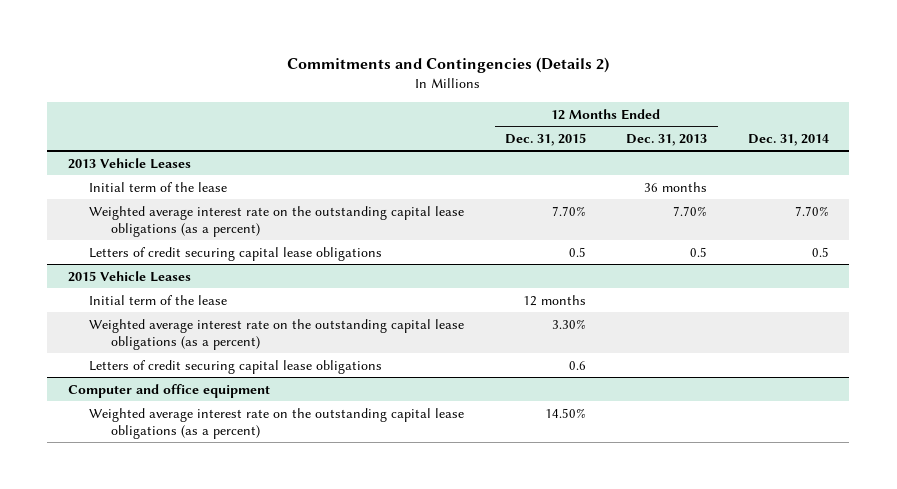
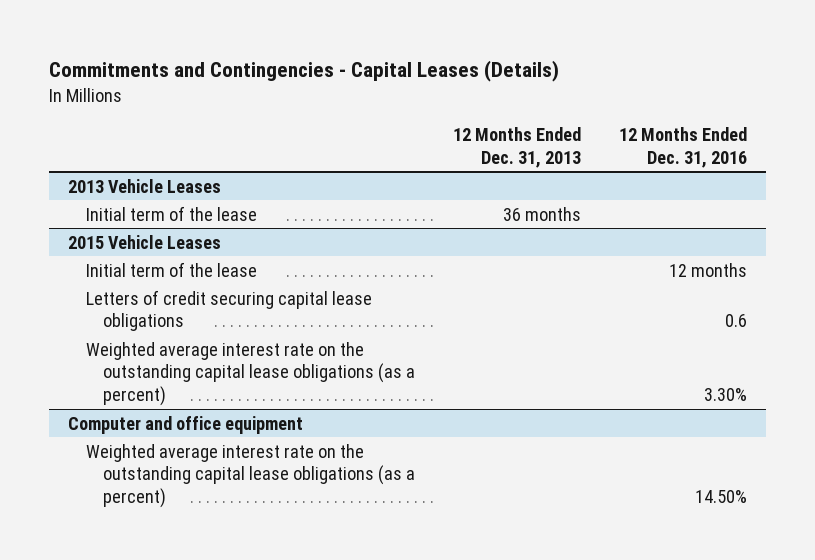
[287,57,610,74] Commitments and Contingencies (Details 2) -> [49,60,560,83] Commitments and Contingencies - Capital Leases (Details)
[504,132,586,146] Dec. 31, 2015 -> none
[748,133,830,146] Dec. 31, 2014 -> none
none -> [619,126,748,168] 12 Months Ended Dec. 31, 2016
[89,205,465,237] Weighted average interest rate on the outstanding capital lease obligations (as a percent) -> none
[89,246,383,261] Letters of credit securing capital lease obligations -> none
[89,318,465,350] Weighted average interest rate on the outstanding capital lease obligations (as a percent) -> [85,341,416,407] Weighted average interest rate on the outstanding capital lease obligations (as a percent)

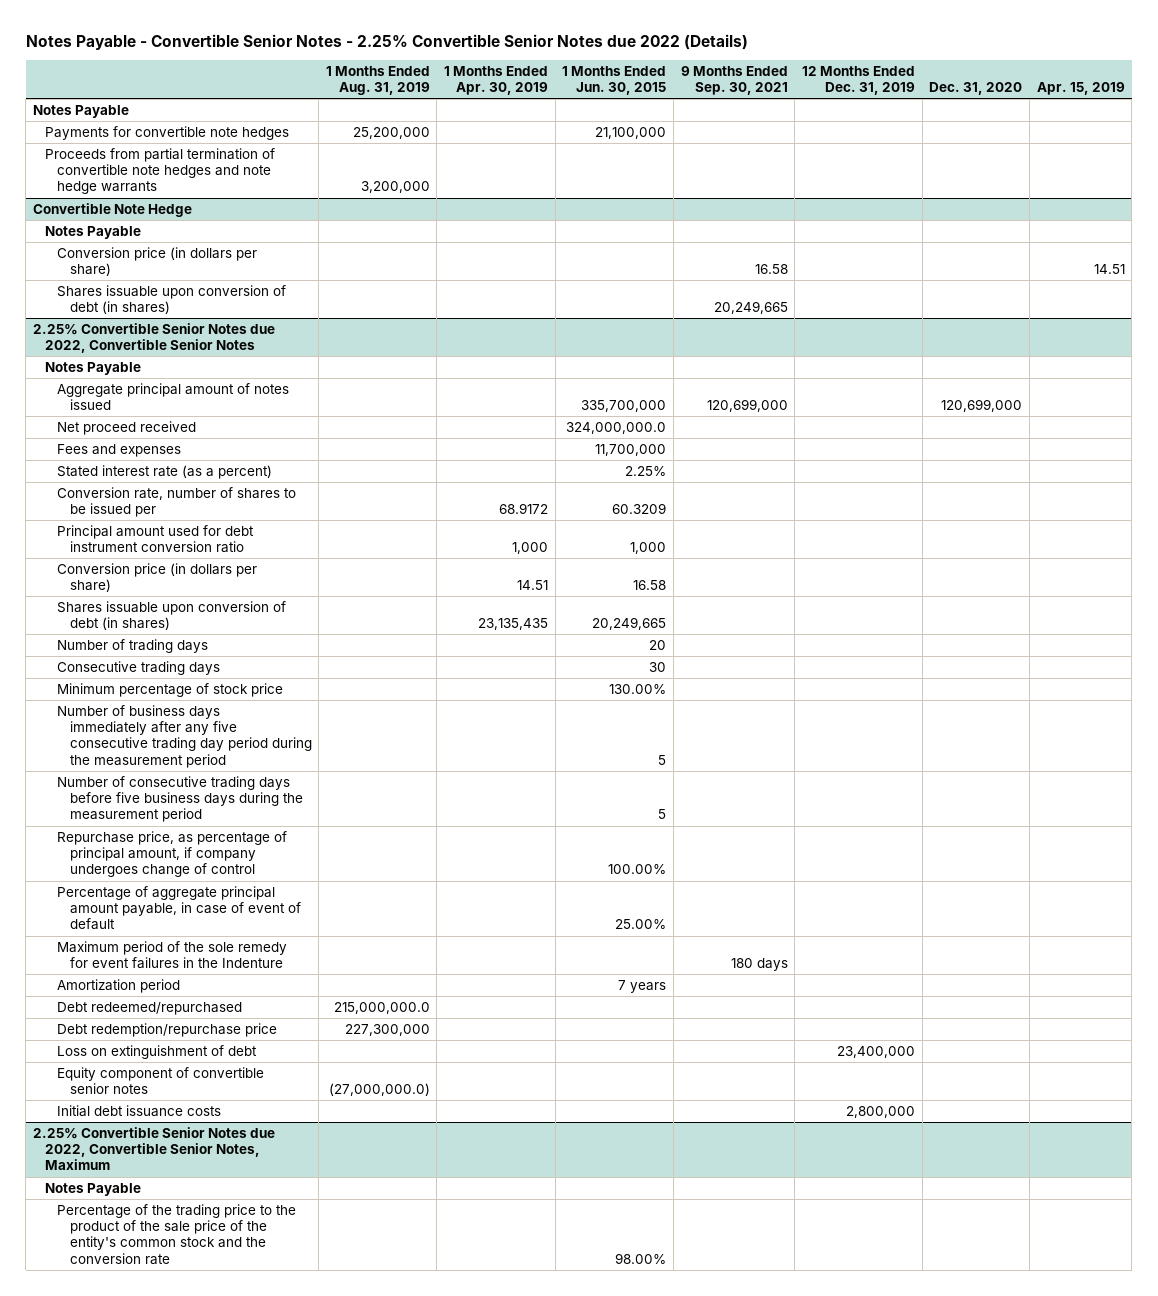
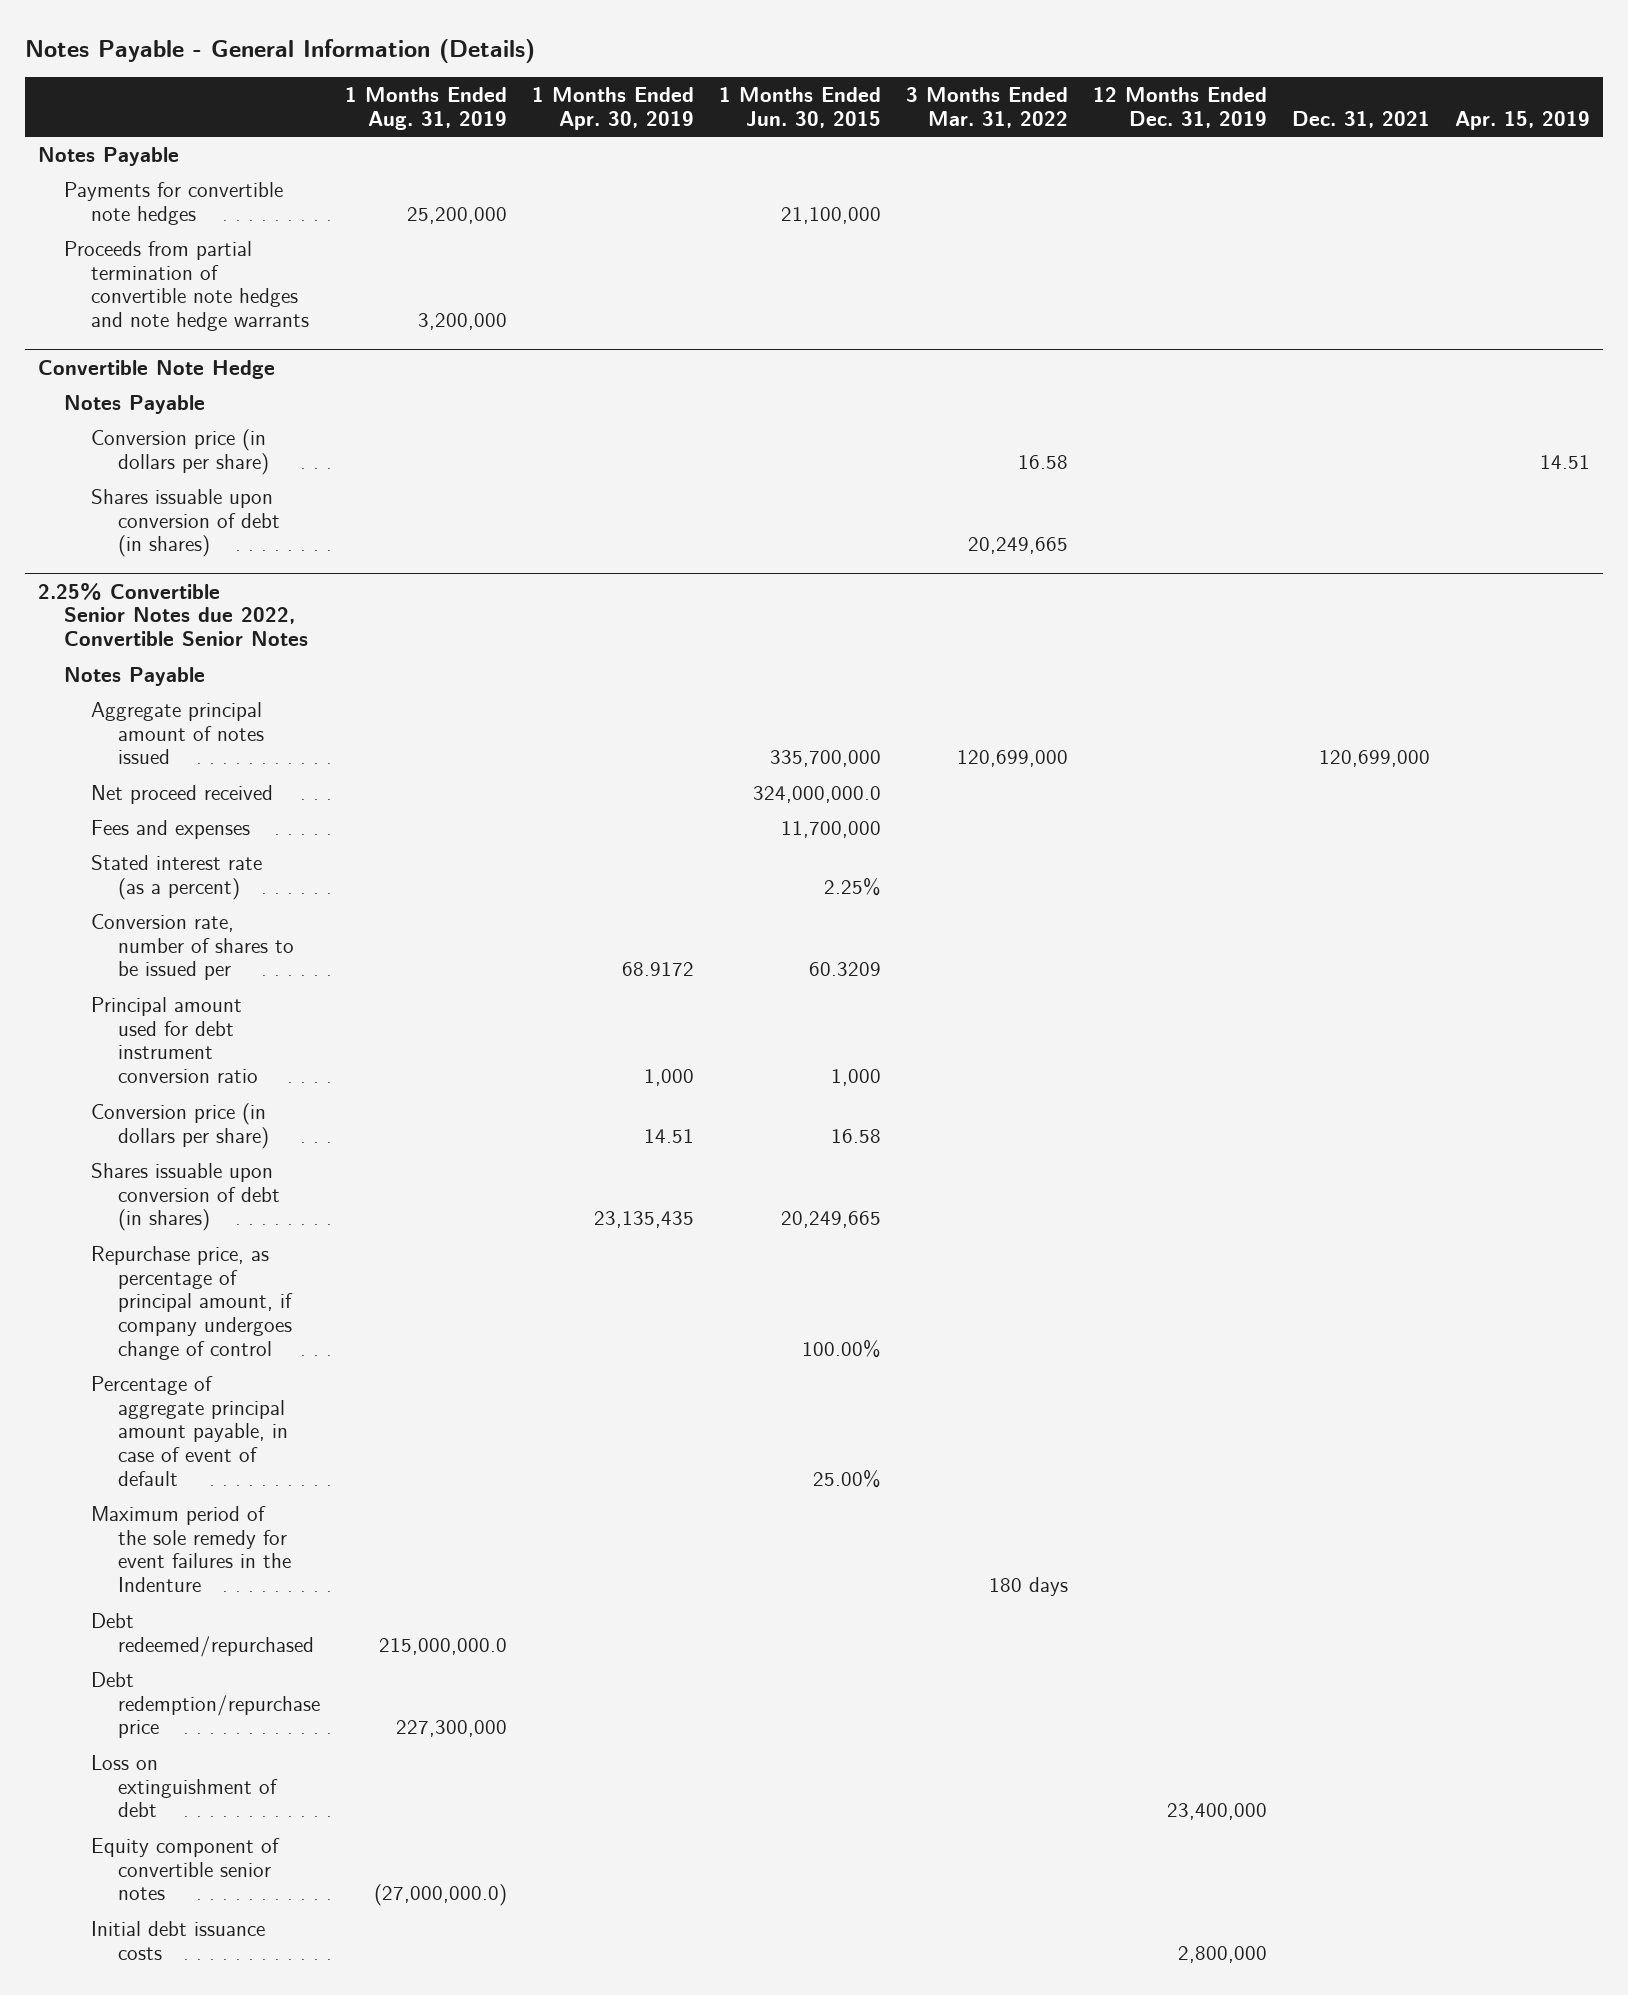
[25,33,748,50] Notes Payable - Convertible Senior Notes - 2.25% Convertible Senior Notes due 2022 (Details) -> [25,38,536,63] Notes Payable - General Information (Details)
[680,66,788,96] 9 Months Ended Sep. 30, 2021 -> none
[929,82,1023,96] Dec. 31, 2020 -> none
none -> [906,86,1069,128] 3 Months Ended Mar. 31, 2022
none -> [1292,110,1431,128] Dec. 31, 2021
[57,638,209,653] Number of trading days -> none
[57,660,221,675] Consecutive trading days -> none
[57,682,284,697] Minimum percentage of stock price -> none
[57,704,312,768] Number of business days immediately after any five consecutive trading day period during the measurement period -> none
[57,775,303,823] Number of consecutive trading days before five business days during the measurement period -> none
[57,978,181,993] Amortization period -> none
[33,1126,276,1171] 2.25% Convertible Senior Notes due 2022, Convertible Senior Notes, Maximum -> none
[45,1182,142,1196] Notes Payable -> none
[57,1203,297,1265] Percentage of the trading price to the product of the sale price of the entity's common stock and the conversion rate -> none

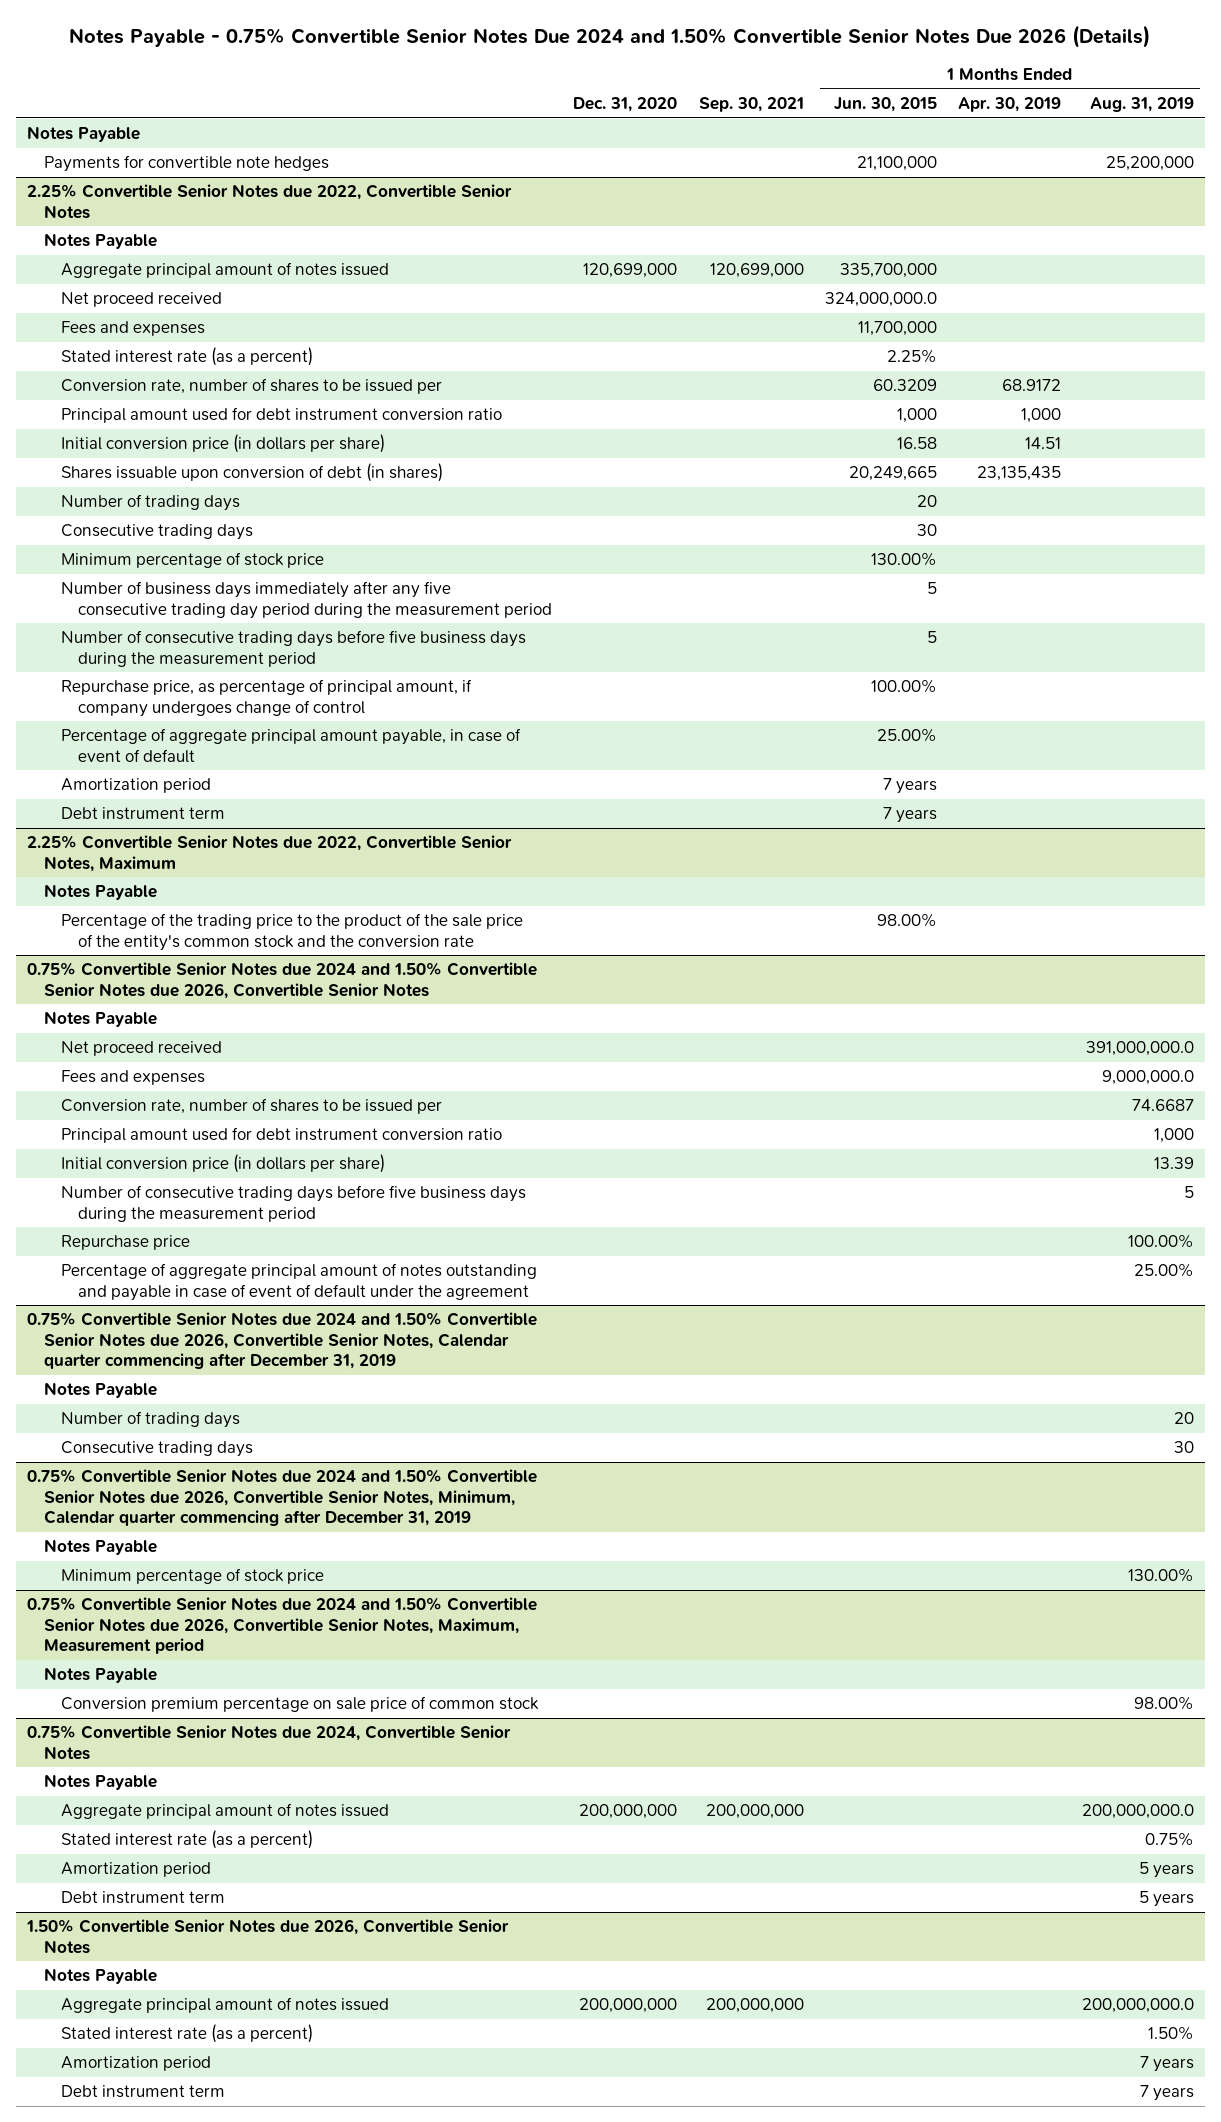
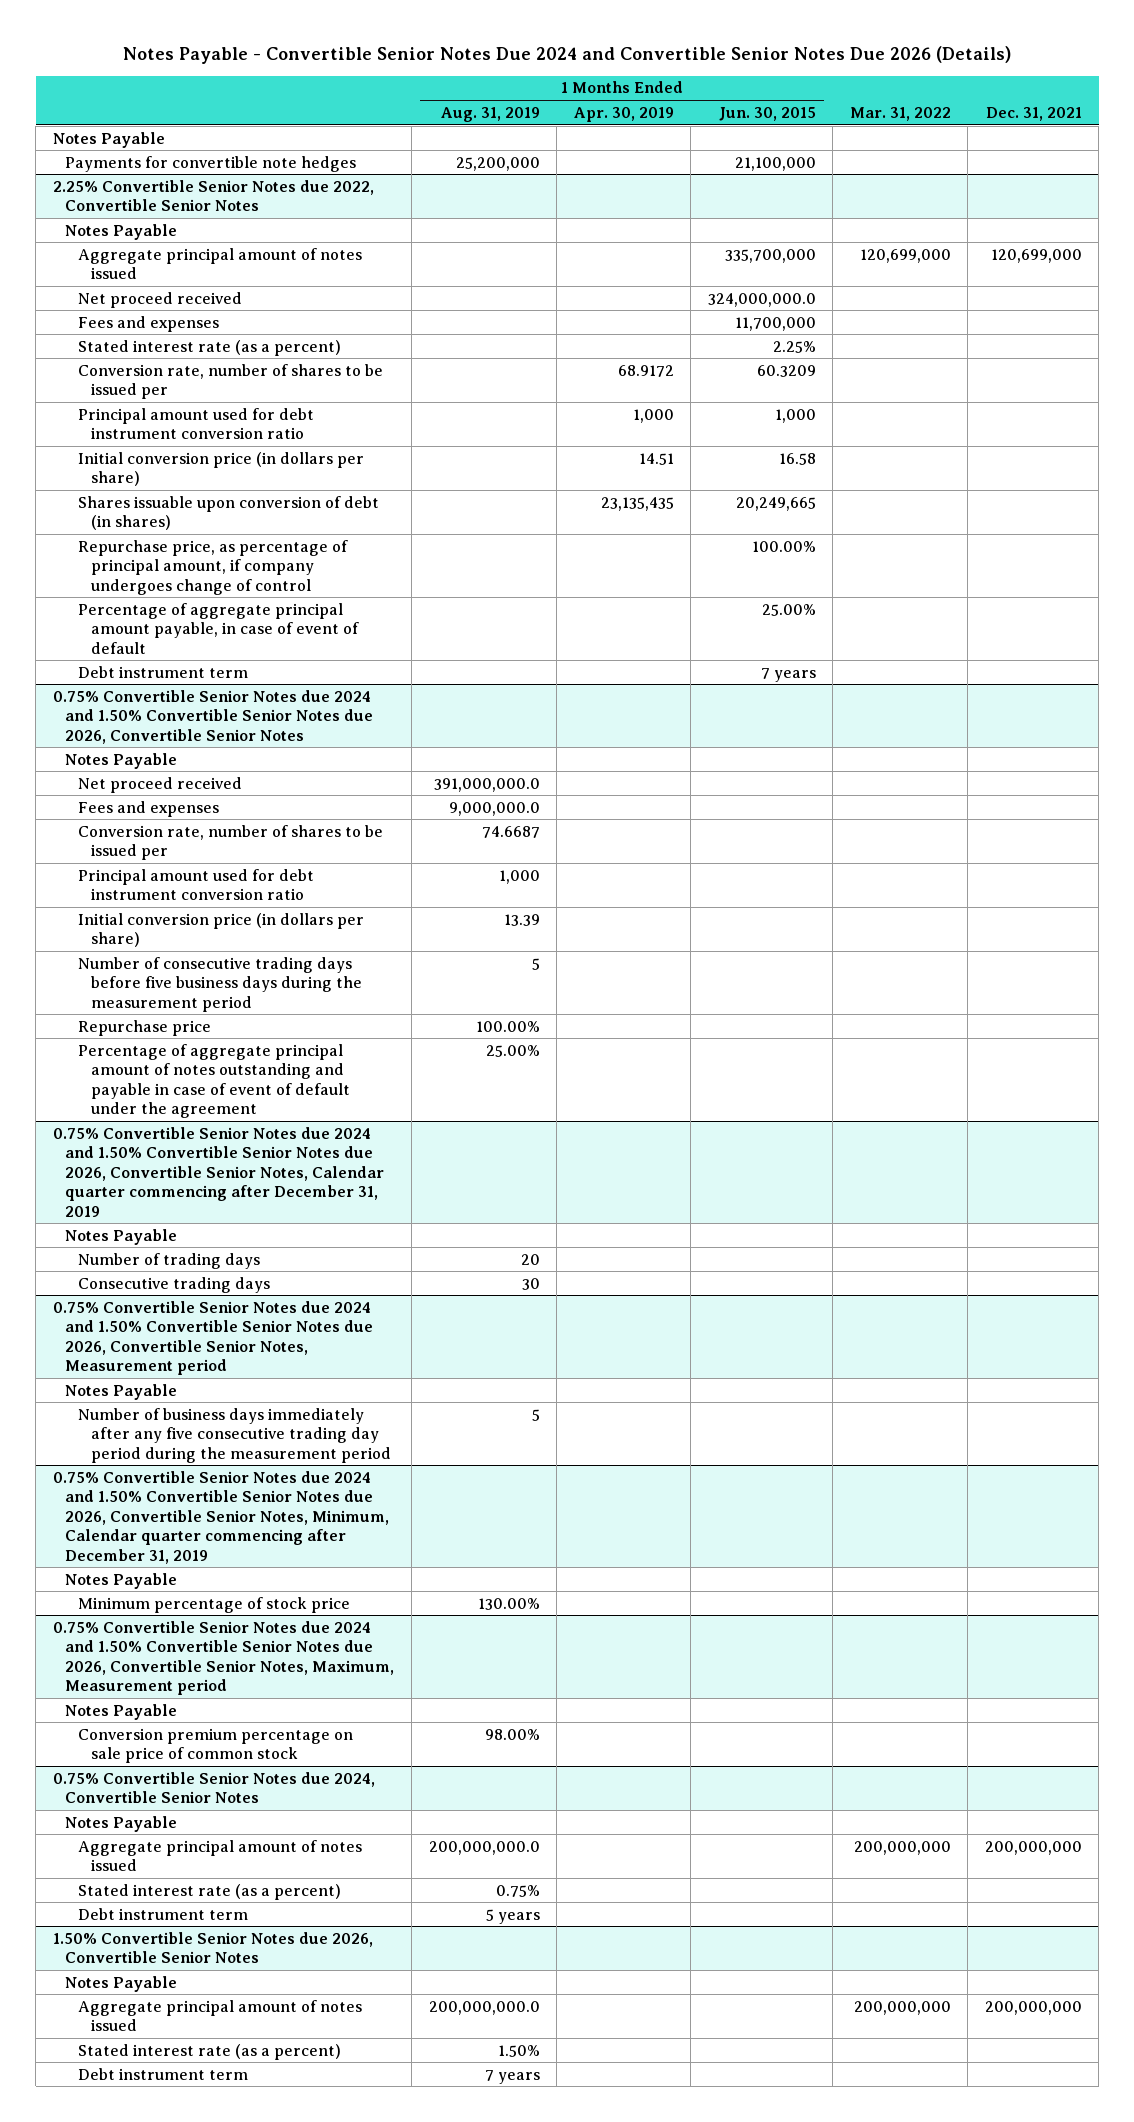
[69,24,1151,48] Notes Payable - 0.75% Convertible Senior Notes Due 2024 and 1.50% Convertible Senior Notes Due 2026 (Details) -> [123,46,1012,65] Notes Payable - Convertible Senior Notes Due 2024 and Convertible Senior Notes Due 2026 (Details)
[573,97,678,113] Dec. 31, 2020 -> none
[698,97,804,113] Sep. 30, 2021 -> none
none -> [849,106,951,121] Mar. 31, 2022
none -> [985,106,1082,121] Dec. 31, 2021
[61,494,241,512] Number of trading days -> none
[61,524,254,541] Consecutive trading days -> none
[61,552,325,569] Minimum percentage of stock price -> none
[61,581,553,619] Number of business days immediately after any five consecutive trading day period during the measurement period -> none
[61,630,527,667] Number of consecutive trading days before five business days during the measurement period -> none
[61,778,212,794] Amortization period -> none
[26,835,512,872] 2.25% Convertible Senior Notes due 2022, Convertible Senior Notes, Maximum -> none
[43,884,157,901] Notes Payable -> none
[61,913,524,951] Percentage of the trading price to the product of the sale price of the entity's common stock and the conversion rate -> none
none -> [52,1300,374,1376] 0.75% Convertible Senior Notes due 2024 and 1.50% Convertible Senior Notes due 2026, Convertible Senior Notes, Measurement period
none -> [65,1383,178,1400] Notes Payable
none -> [78,1407,392,1463] Number of business days immediately after any five consecutive trading day period during the measurement period
[61,1862,212,1878] Amortization period -> none
[61,2056,212,2072] Amortization period -> none

